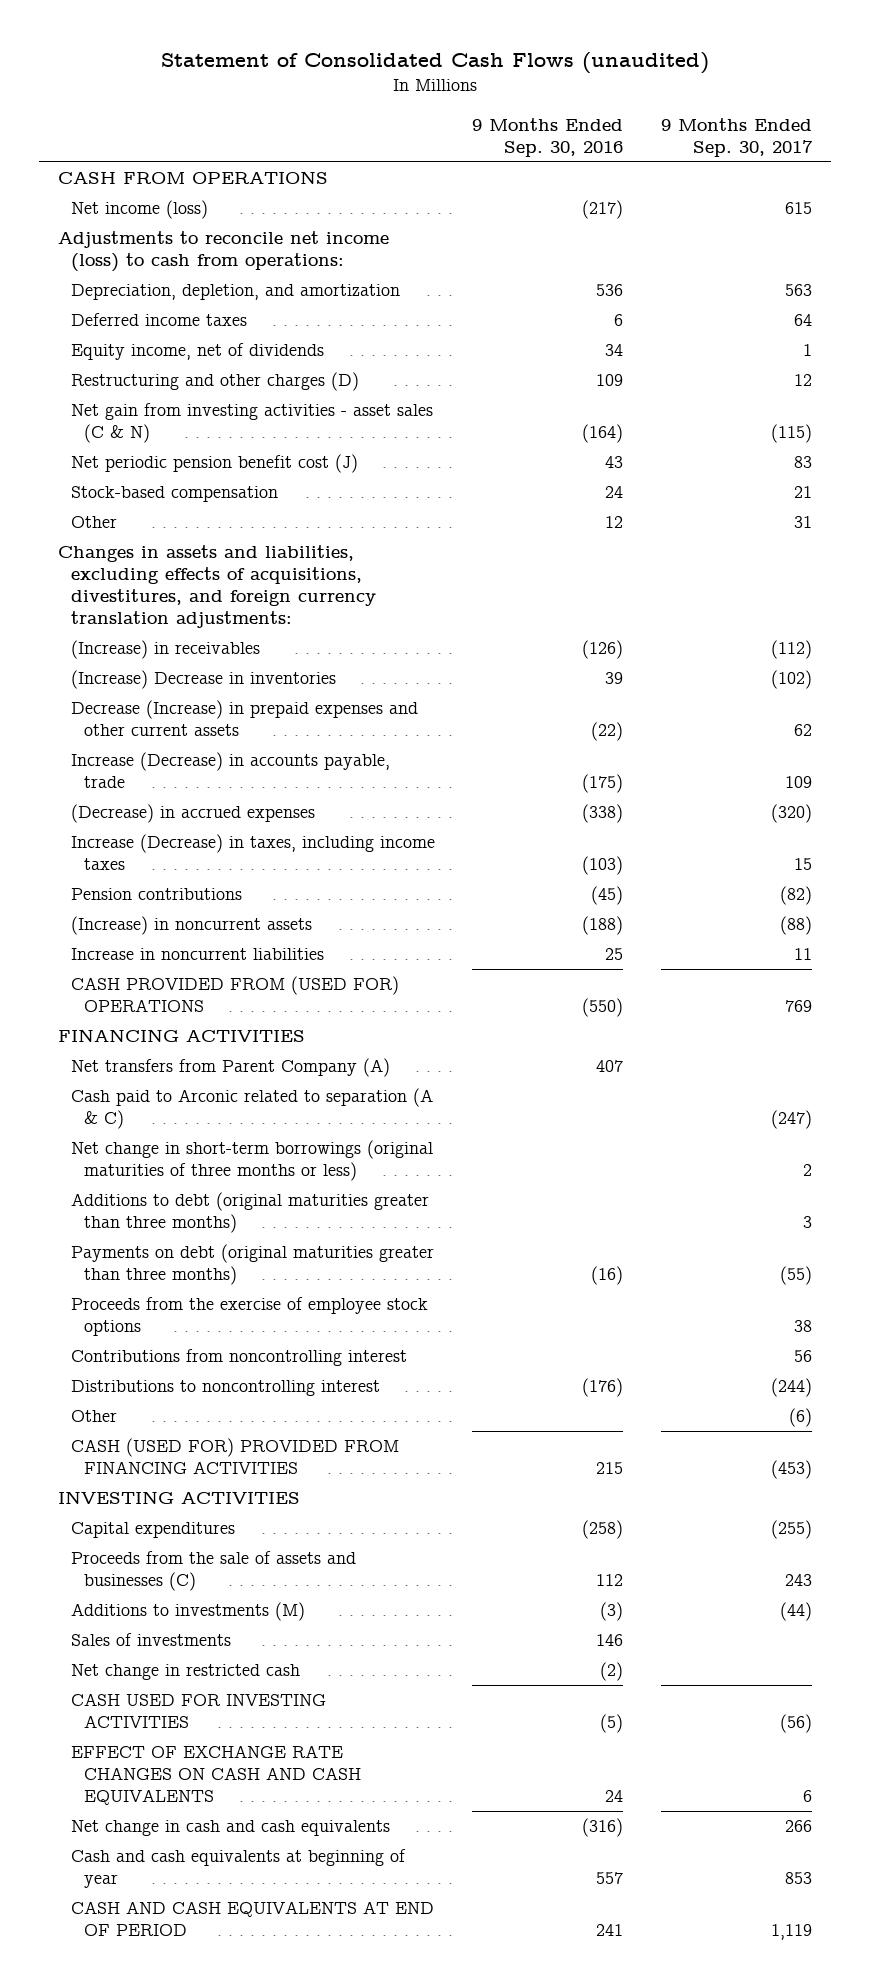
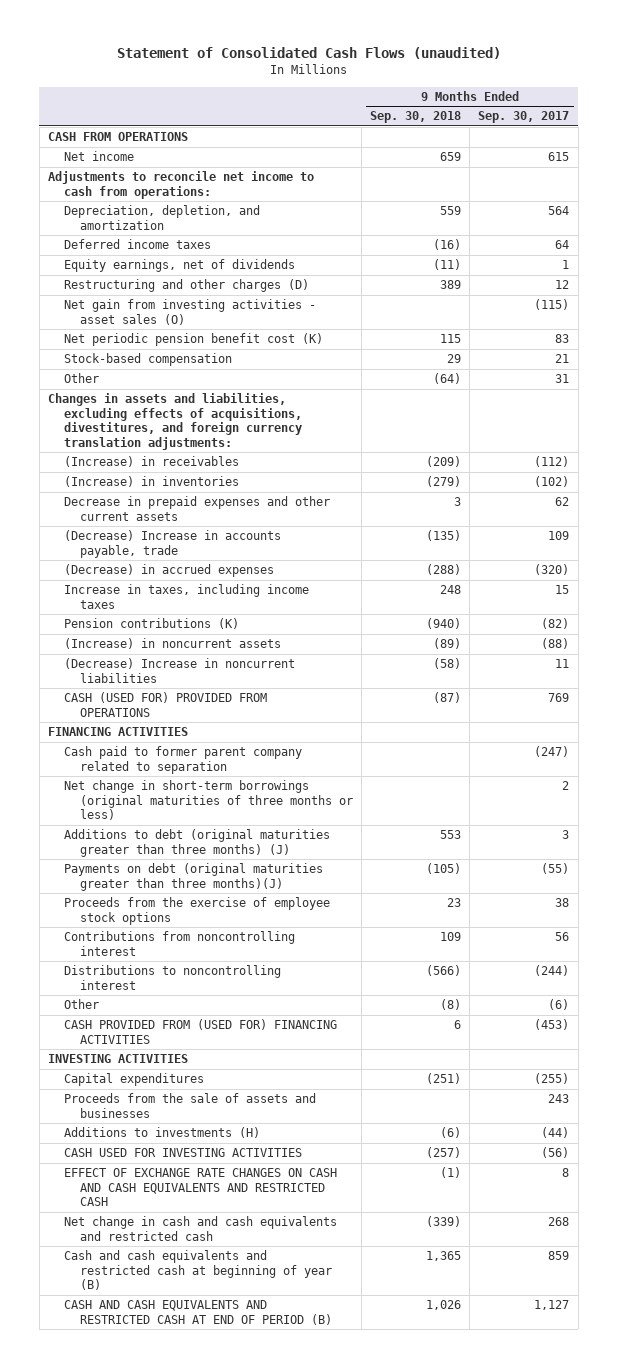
[472,117,624,157] 9 Months Ended Sep. 30, 2016 -> none
none -> [369,111,461,124] Sep. 30, 2018
[70,200,208,220] Net income (loss) -> [63,151,134,162] Net income
[57,231,389,273] Adjustments to reconcile net income (loss) to cash from operations: -> [48,171,315,199] Adjustments to reconcile net income to cash from operations:
[785,284,813,297] 563 -> [548,206,570,216] 564
[70,343,324,361] Equity income, net of dividends -> [63,259,295,273] Equity earnings, net of dividends
[70,403,433,444] Net gain from investing activities - asset sales (C & N) -> [63,299,316,325] Net gain from investing activities - asset sales (O)
[70,454,358,474] Net periodic pension benefit cost (J) -> [63,333,323,347] Net periodic pension benefit cost (K)
[70,670,336,690] (Increase) Decrease in inventories -> [63,476,239,488] (Increase) in inventories
[70,700,418,737] Decrease (Increase) in prepaid expenses and other current assets -> [63,496,330,521] Decrease in prepaid expenses and other current assets
[70,752,390,789] Increase (Decrease) in accounts payable, trade -> [63,530,281,558] (Decrease) Increase in accounts payable, trade
[70,834,435,871] Increase (Decrease) in taxes, including income taxes -> [63,584,309,609] Increase in taxes, including income taxes
[70,888,242,901] Pension contributions -> [63,618,239,630] Pension contributions (K)
[70,948,324,961] Increase in noncurrent liabilities -> [63,658,295,683] (Decrease) Increase in noncurrent liabilities
[70,976,399,1013] CASH PROVIDED FROM (USED FOR) OPERATIONS -> [63,692,267,717] CASH (USED FOR) PROVIDED FROM OPERATIONS
[70,1058,390,1078] Net transfers from Parent Company (A) -> none
[70,1088,433,1130] Cash paid to Arconic related to separation (A & C) -> [63,746,302,774] Cash paid to former parent company related to separation
[70,1192,429,1234] Additions to debt (original maturities greater than three months) -> [63,829,330,857] Additions to debt (original maturities greater than three months) (J)
[70,1244,434,1286] Payments on debt (original maturities greater than three months) -> [63,863,323,891] Payments on debt (original maturities greater than three months)(J)
[70,1438,399,1475] CASH (USED FOR) PROVIDED FROM FINANCING ACTIVITIES -> [63,1019,337,1044] CASH PROVIDED FROM (USED FOR) FINANCING ACTIVITIES
[70,1633,231,1647] Sales of investments -> none
[70,1664,300,1681] Net change in restricted cash -> none
[70,1551,356,1592] Proceeds from the sale of assets and businesses (C) -> [63,1093,316,1118] Proceeds from the sale of assets and businesses
[70,1602,305,1622] Additions to investments (M) -> [63,1127,260,1139] Additions to investments (H)
[70,1745,361,1806] EFFECT OF EXCHANGE RATE CHANGES ON CASH AND CASH EQUIVALENTS -> [63,1168,337,1207] EFFECT OF EXCHANGE RATE CHANGES ON CASH AND CASH EQUIVALENTS AND RESTRICTED CASH
[803,1790,813,1803] 6 -> [562,1168,570,1178] 8
[70,1820,390,1837] Net change in cash and cash equivalents -> [63,1216,337,1241] Net change in cash and cash equivalents and restricted cash
[785,1820,813,1833] 266 -> [548,1217,570,1227] 268
[70,1849,406,1889] Cash and cash equivalents at beginning of year -> [63,1250,332,1291] Cash and cash equivalents and restricted cash at beginning of year (B)
[785,1872,813,1885] 853 -> [548,1251,570,1261] 859
[70,1901,434,1937] CASH AND CASH EQUIVALENTS AT END OF PERIOD -> [63,1300,332,1325] CASH AND CASH EQUIVALENTS AND RESTRICTED CASH AT END OF PERIOD (B)
[771,1924,813,1941] 1,119 -> [534,1300,570,1311] 1,127

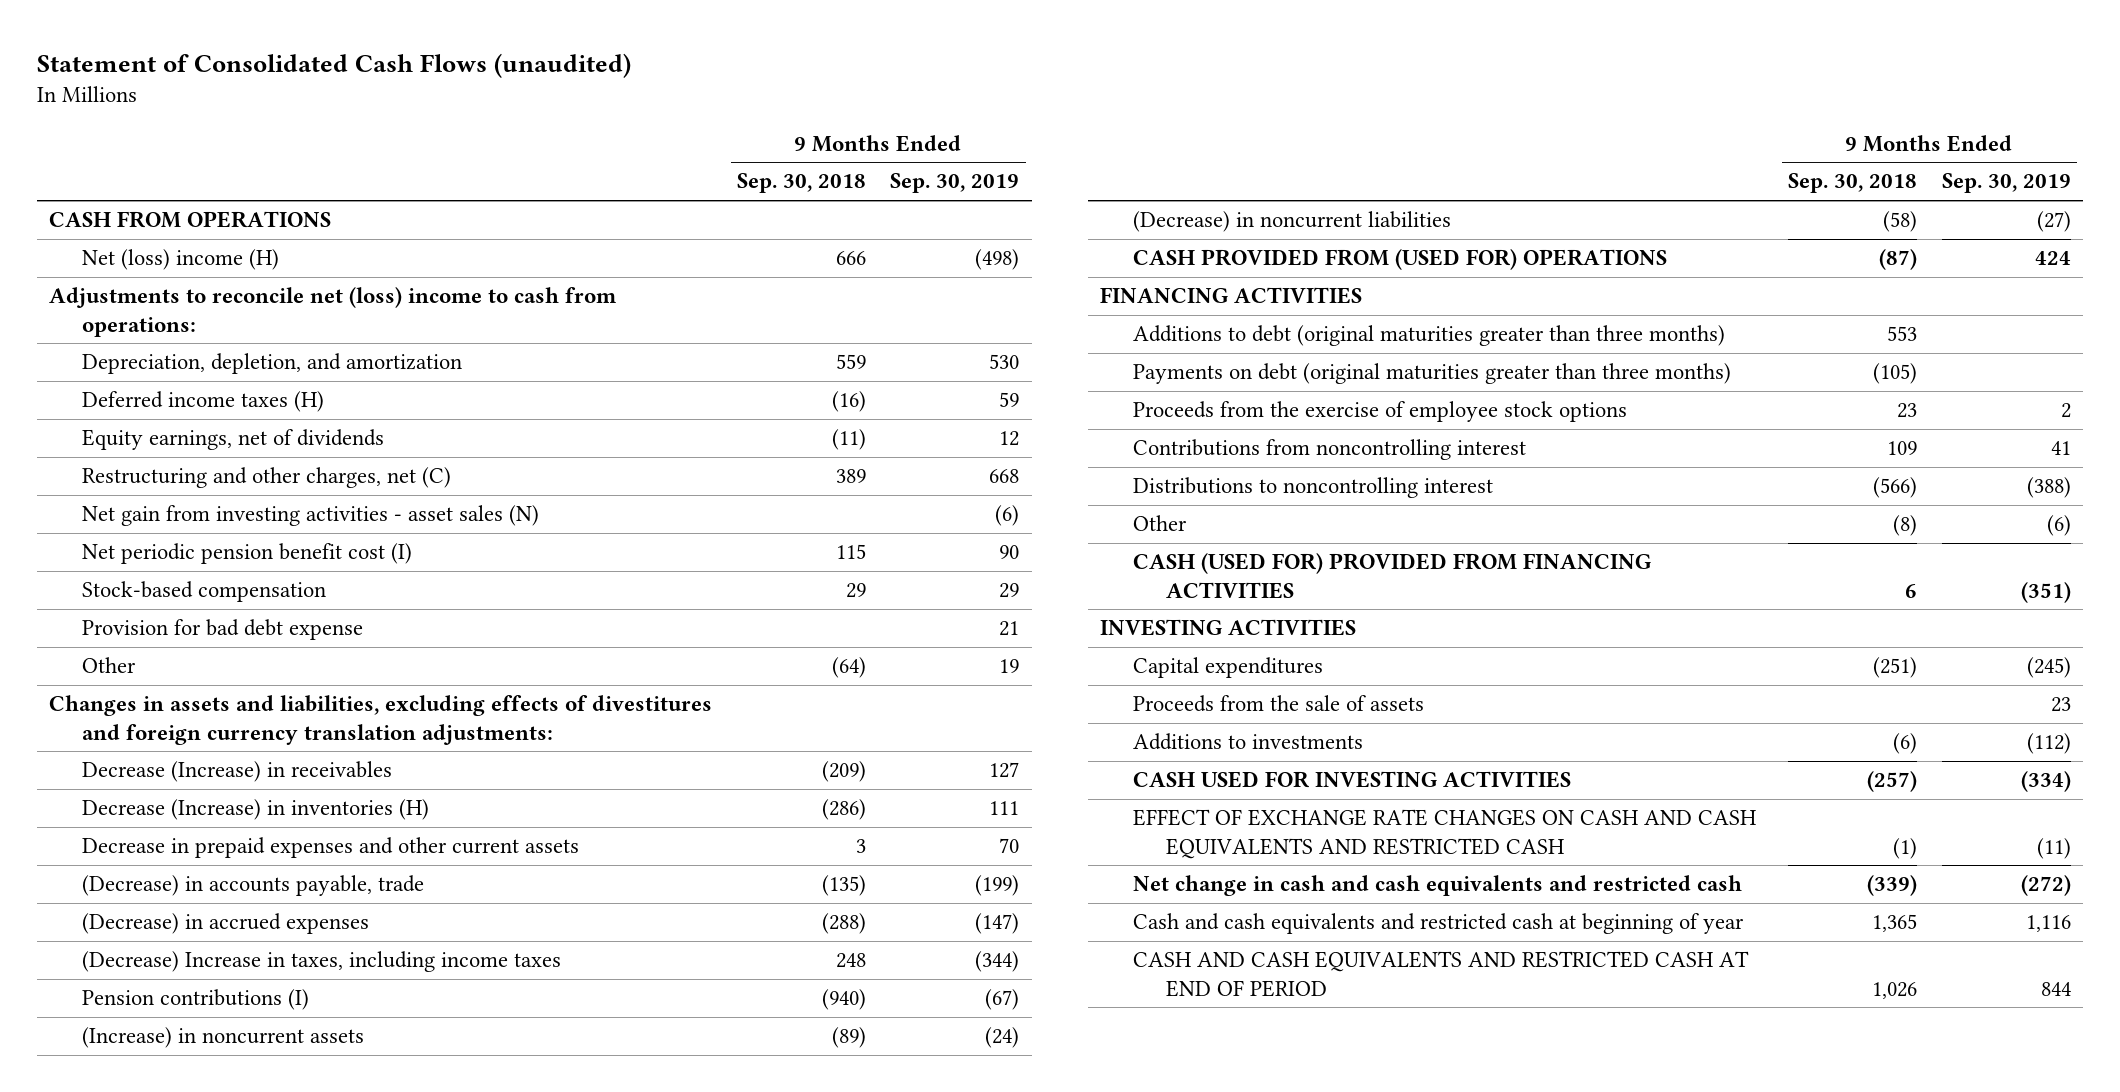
[478,111,570,124] Sep. 30, 2017 -> none
none -> [890,173,1020,194] Sep. 30, 2019
[63,151,134,162] Net income -> [82,249,280,271] Net (loss) income (H)
[439,152,461,162] 659 -> [835,251,866,266] 666
[48,171,315,199] Adjustments to reconcile net income to cash from operations: -> [49,287,618,337] Adjustments to reconcile net (loss) income to cash from operations:
[63,239,211,250] Deferred income taxes -> [82,391,325,413] Deferred income taxes (H)
[63,279,309,293] Restructuring and other charges (D) -> [82,467,452,489] Restructuring and other charges, net (C)
[63,299,316,325] Net gain from investing activities - asset sales (O) -> [82,505,540,527] Net gain from investing activities - asset sales (N)
[63,333,323,347] Net periodic pension benefit cost (K) -> [82,543,413,565] Net periodic pension benefit cost (I)
none -> [82,619,364,641] Provision for bad debt expense
[48,393,302,450] Changes in assets and liabilities, excluding effects of acquisitions, divestitures, and foreign currency translation adjustments: -> [49,695,713,745] Changes in assets and liabilities, excluding effects of divestitures and foreign currency translation adjustments:
[63,456,239,468] (Increase) in receivables -> [82,761,393,783] Decrease (Increase) in receivables
[63,476,239,488] (Increase) in inventories -> [82,799,430,821] Decrease (Increase) in inventories (H)
[425,476,461,488] (279) -> [821,799,866,821] (286)
[63,530,281,558] (Decrease) Increase in accounts payable, trade -> [82,875,425,897] (Decrease) in accounts payable, trade
[63,584,309,609] Increase in taxes, including income taxes -> [82,951,562,973] (Decrease) Increase in taxes, including income taxes
[63,618,239,630] Pension contributions (K) -> [82,989,310,1011] Pension contributions (I)
[63,658,295,683] (Decrease) Increase in noncurrent liabilities -> [1133,211,1452,233] (Decrease) in noncurrent liabilities
[63,692,267,717] CASH (USED FOR) PROVIDED FROM OPERATIONS -> [1133,249,1668,271] CASH PROVIDED FROM (USED FOR) OPERATIONS
[63,746,302,774] Cash paid to former parent company related to separation -> none
[63,780,353,821] Net change in short-term borrowings (original maturities of three months or less) -> none
[63,829,330,857] Additions to debt (original maturities greater than three months) (J) -> [1133,325,1726,347] Additions to debt (original maturities greater than three months)
[63,863,323,891] Payments on debt (original maturities greater than three months)(J) -> [1133,363,1732,385] Payments on debt (original maturities greater than three months)
[63,1019,337,1044] CASH PROVIDED FROM (USED FOR) FINANCING ACTIVITIES -> [1133,553,1652,599] CASH (USED FOR) PROVIDED FROM FINANCING ACTIVITIES
[63,1093,316,1118] Proceeds from the sale of assets and businesses -> [1133,695,1425,713] Proceeds from the sale of assets
[63,1127,260,1139] Additions to investments (H) -> [1133,733,1364,751] Additions to investments
[63,1250,332,1291] Cash and cash equivalents and restricted cash at beginning of year (B) -> [1133,913,1745,935] Cash and cash equivalents and restricted cash at beginning of year
[63,1300,332,1325] CASH AND CASH EQUIVALENTS AND RESTRICTED CASH AT END OF PERIOD (B) -> [1133,951,1750,997] CASH AND CASH EQUIVALENTS AND RESTRICTED CASH AT END OF PERIOD

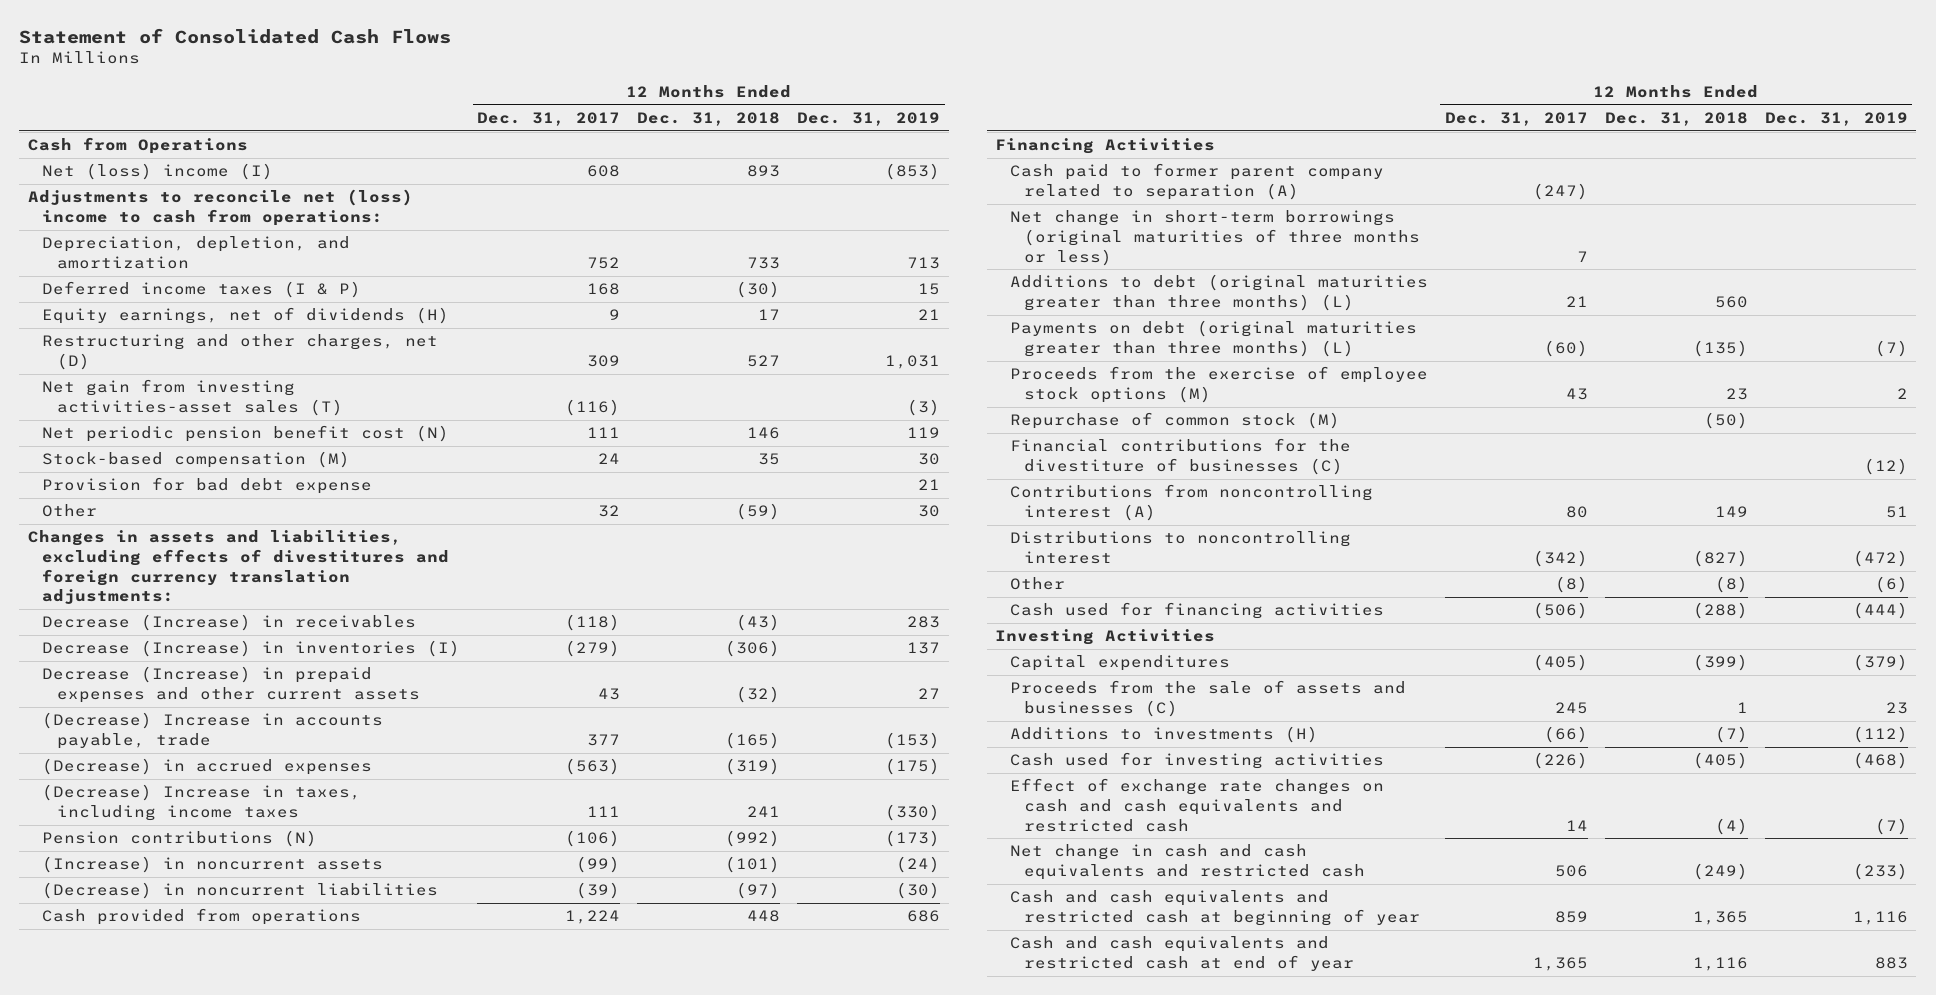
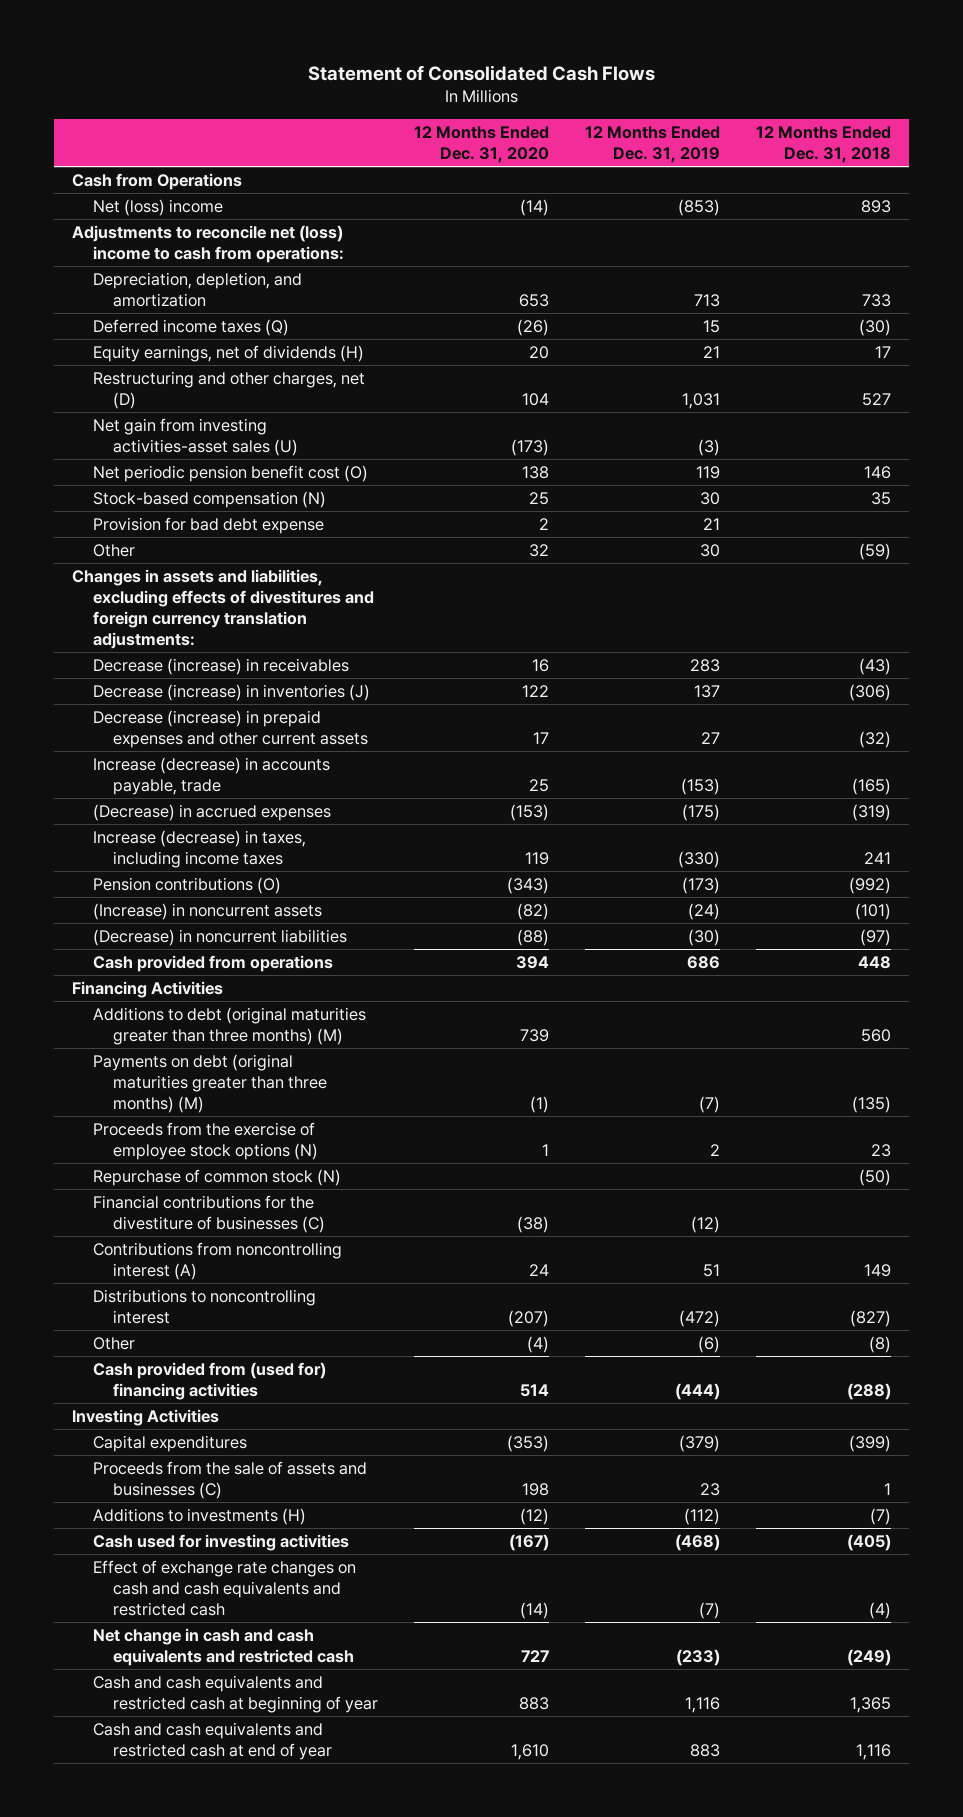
[477,111,621,126] Dec. 31, 2017 -> none
none -> [414,125,550,163] 12 Months Ended Dec. 31, 2020
[42,163,274,181] Net (loss) income (I) -> [92,199,223,217] Net (loss) income
[42,281,362,299] Deferred income taxes (I & P) -> [92,319,289,337] Deferred income taxes (Q)
[42,379,343,416] Net gain from investing activities-asset sales (T) -> [92,418,299,456] Net gain from investing activities-asset sales (U)
[42,425,450,443] Net periodic pension benefit cost (N) -> [92,465,368,483] Net periodic pension benefit cost (O)
[42,451,351,469] Stock-based compensation (M) -> [92,491,326,509] Stock-based compensation (N)
[42,614,417,632] Decrease (Increase) in receivables -> [92,658,349,676] Decrease (increase) in receivables
[42,640,461,658] Decrease (Increase) in inventories (I) -> [92,684,370,702] Decrease (increase) in inventories (J)
[42,666,420,703] Decrease (Increase) in prepaid expenses and other current assets -> [92,710,369,748] Decrease (increase) in prepaid expenses and other current assets
[42,712,384,749] (Decrease) Increase in accounts payable, trade -> [92,757,330,795] Increase (decrease) in accounts payable, trade
[42,784,362,821] (Decrease) Increase in taxes, including income taxes -> [92,830,306,868] Increase (decrease) in taxes, including income taxes
[42,830,318,848] Pension contributions (N) -> [92,877,281,895] Pension contributions (O)
[1009,163,1384,200] Cash paid to former parent company related to separation (A) -> none
[1009,210,1421,266] Net change in short-term borrowings (original maturities of three months or less) -> none
[1009,274,1428,311] Additions to debt (original maturities greater than three months) (L) -> [92,1007,366,1045] Additions to debt (original maturities greater than three months) (M)
[1009,320,1417,357] Payments on debt (original maturities greater than three months) (L) -> [92,1054,328,1113] Payments on debt (original maturities greater than three months) (M)
[1009,366,1428,403] Proceeds from the exercise of employee stock options (M) -> [92,1122,319,1160] Proceeds from the exercise of employee stock options (N)
[1009,412,1340,430] Repurchase of common stock (M) -> [92,1169,341,1187] Repurchase of common stock (N)
[1009,602,1384,620] Cash used for financing activities -> [92,1362,326,1400] Cash provided from (used for) financing activities

